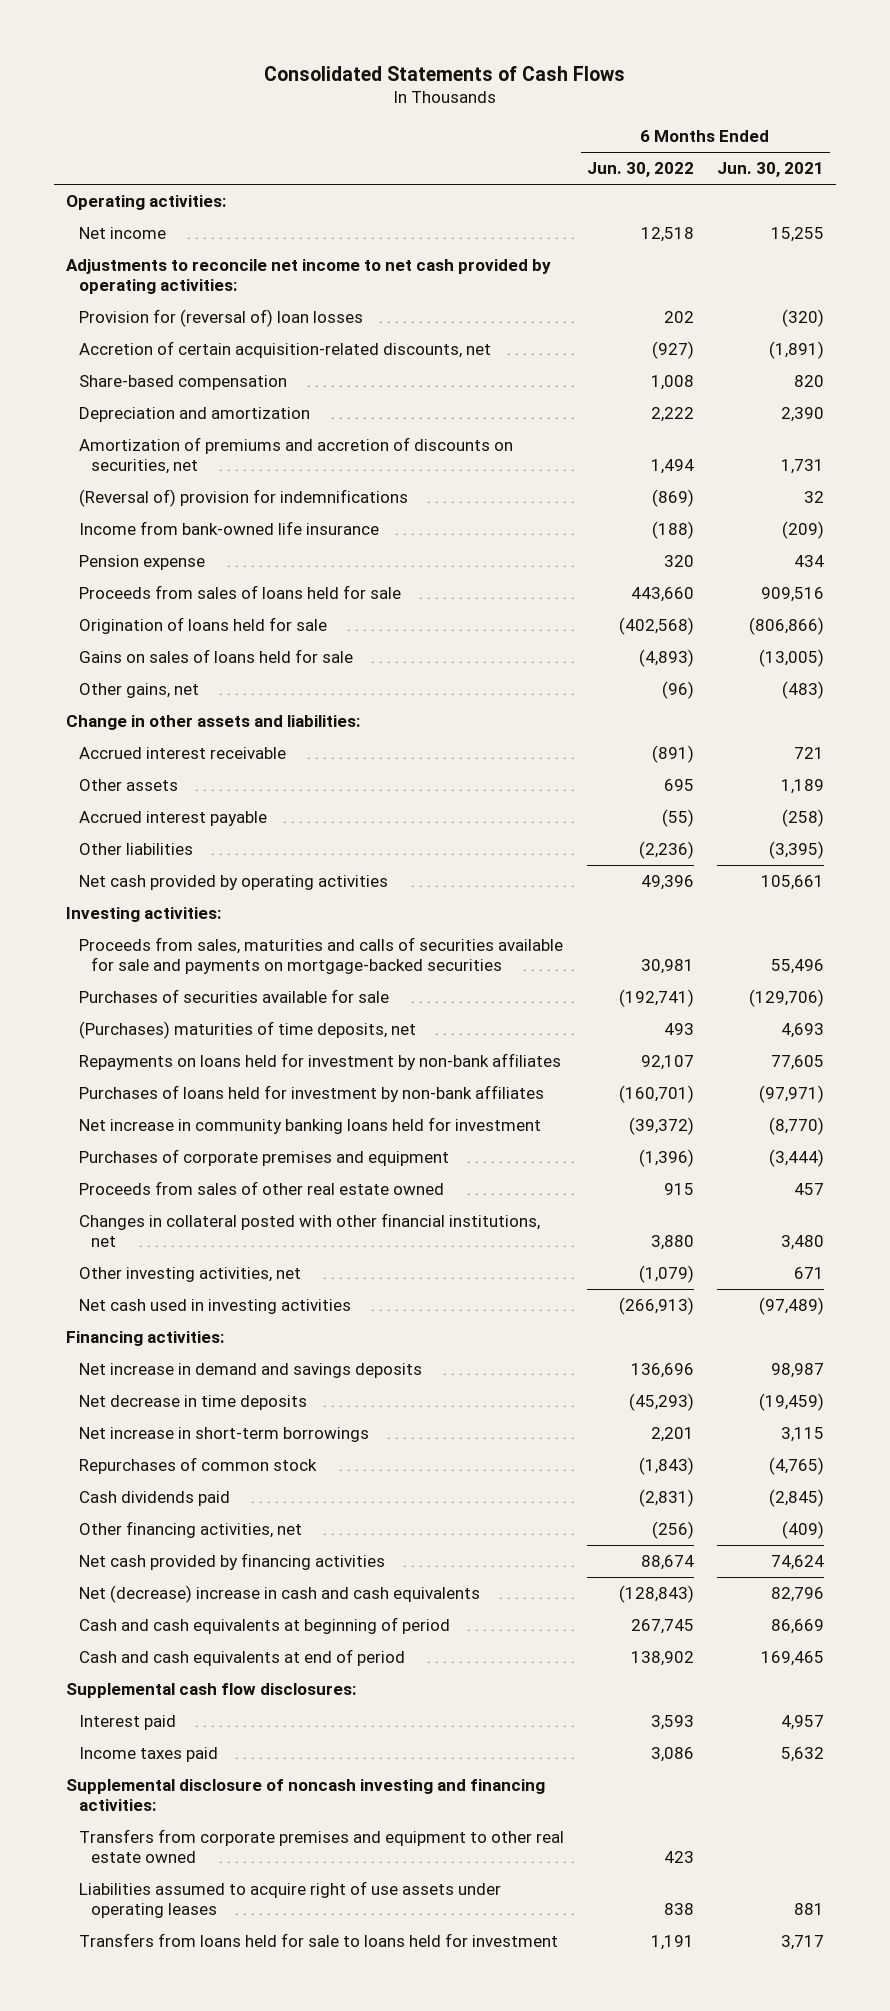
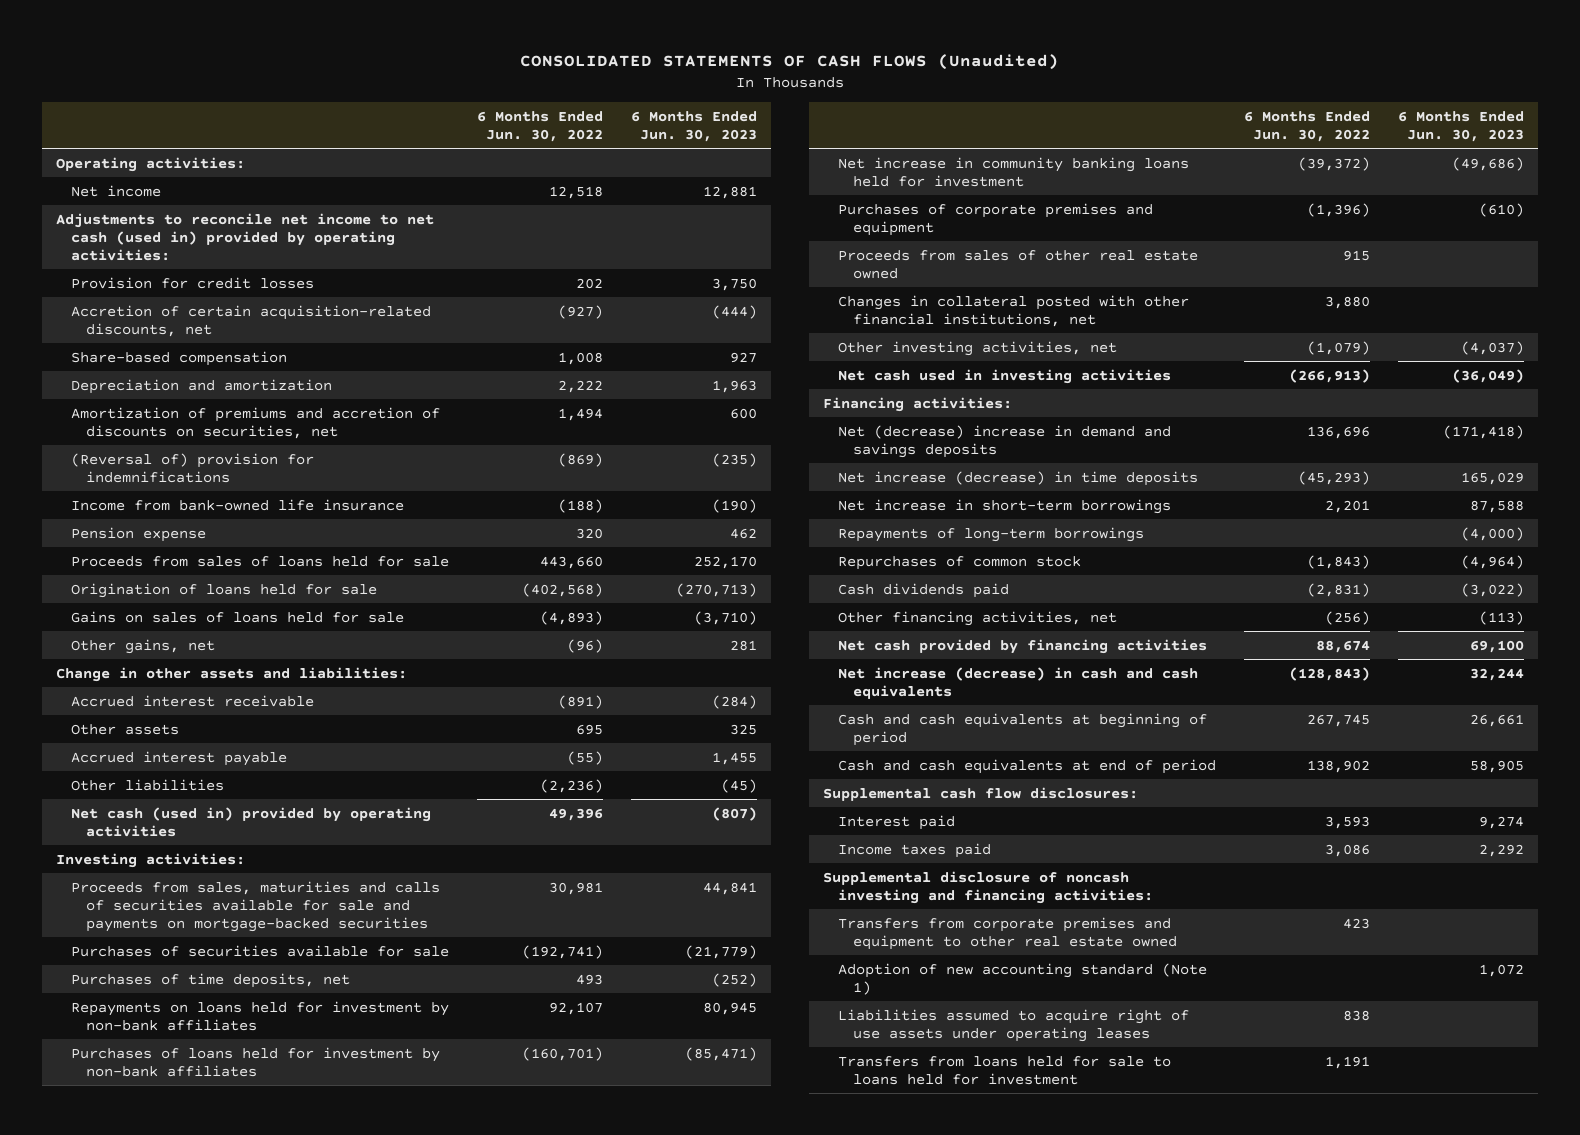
[264,65,626,81] Consolidated Statements of Cash Flows -> [519,54,1059,71] CONSOLIDATED STATEMENTS OF CASH FLOWS (Unaudited)
[717,162,825,178] Jun. 30, 2021 -> none
none -> [630,110,757,142] 6 Months Ended Jun. 30, 2023
[78,309,363,328] Provision for (reversal of) loan losses -> none
[66,259,552,294] Adjustments to reconcile net income to net cash provided by operating activities: -> [55,212,434,261] Adjustments to reconcile net income to net cash (used in) provided by operating activities:
none -> [71,276,315,289] Provision for credit losses
[78,875,388,891] Net cash provided by operating activities -> [71,806,432,837] Net cash (used in) provided by operating activities
[78,1021,416,1040] (Purchases) maturities of time deposits, net -> [71,972,351,988] Purchases of time deposits, net
[78,1363,422,1379] Net increase in demand and savings deposits -> [838,424,1172,458] Net (decrease) increase in demand and savings deposits
[78,1395,307,1411] Net decrease in time deposits -> [838,470,1199,486] Net increase (decrease) in time deposits
none -> [838,526,1145,542] Repayments of long-term borrowings
[78,1585,480,1604] Net (decrease) increase in cash and cash equivalents -> [838,666,1199,699] Net increase (decrease) in cash and cash equivalents
none -> [838,962,1208,995] Adoption of new accounting standard (Note 1)

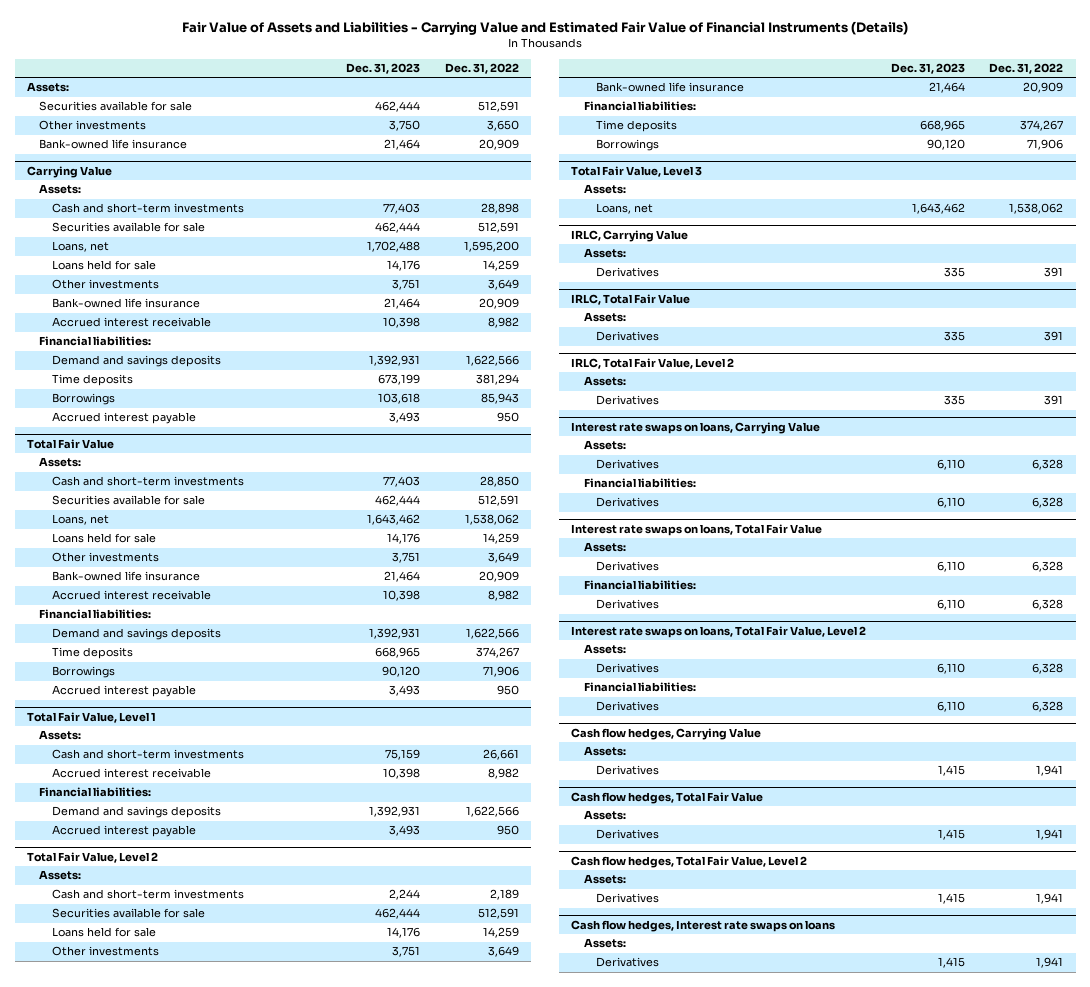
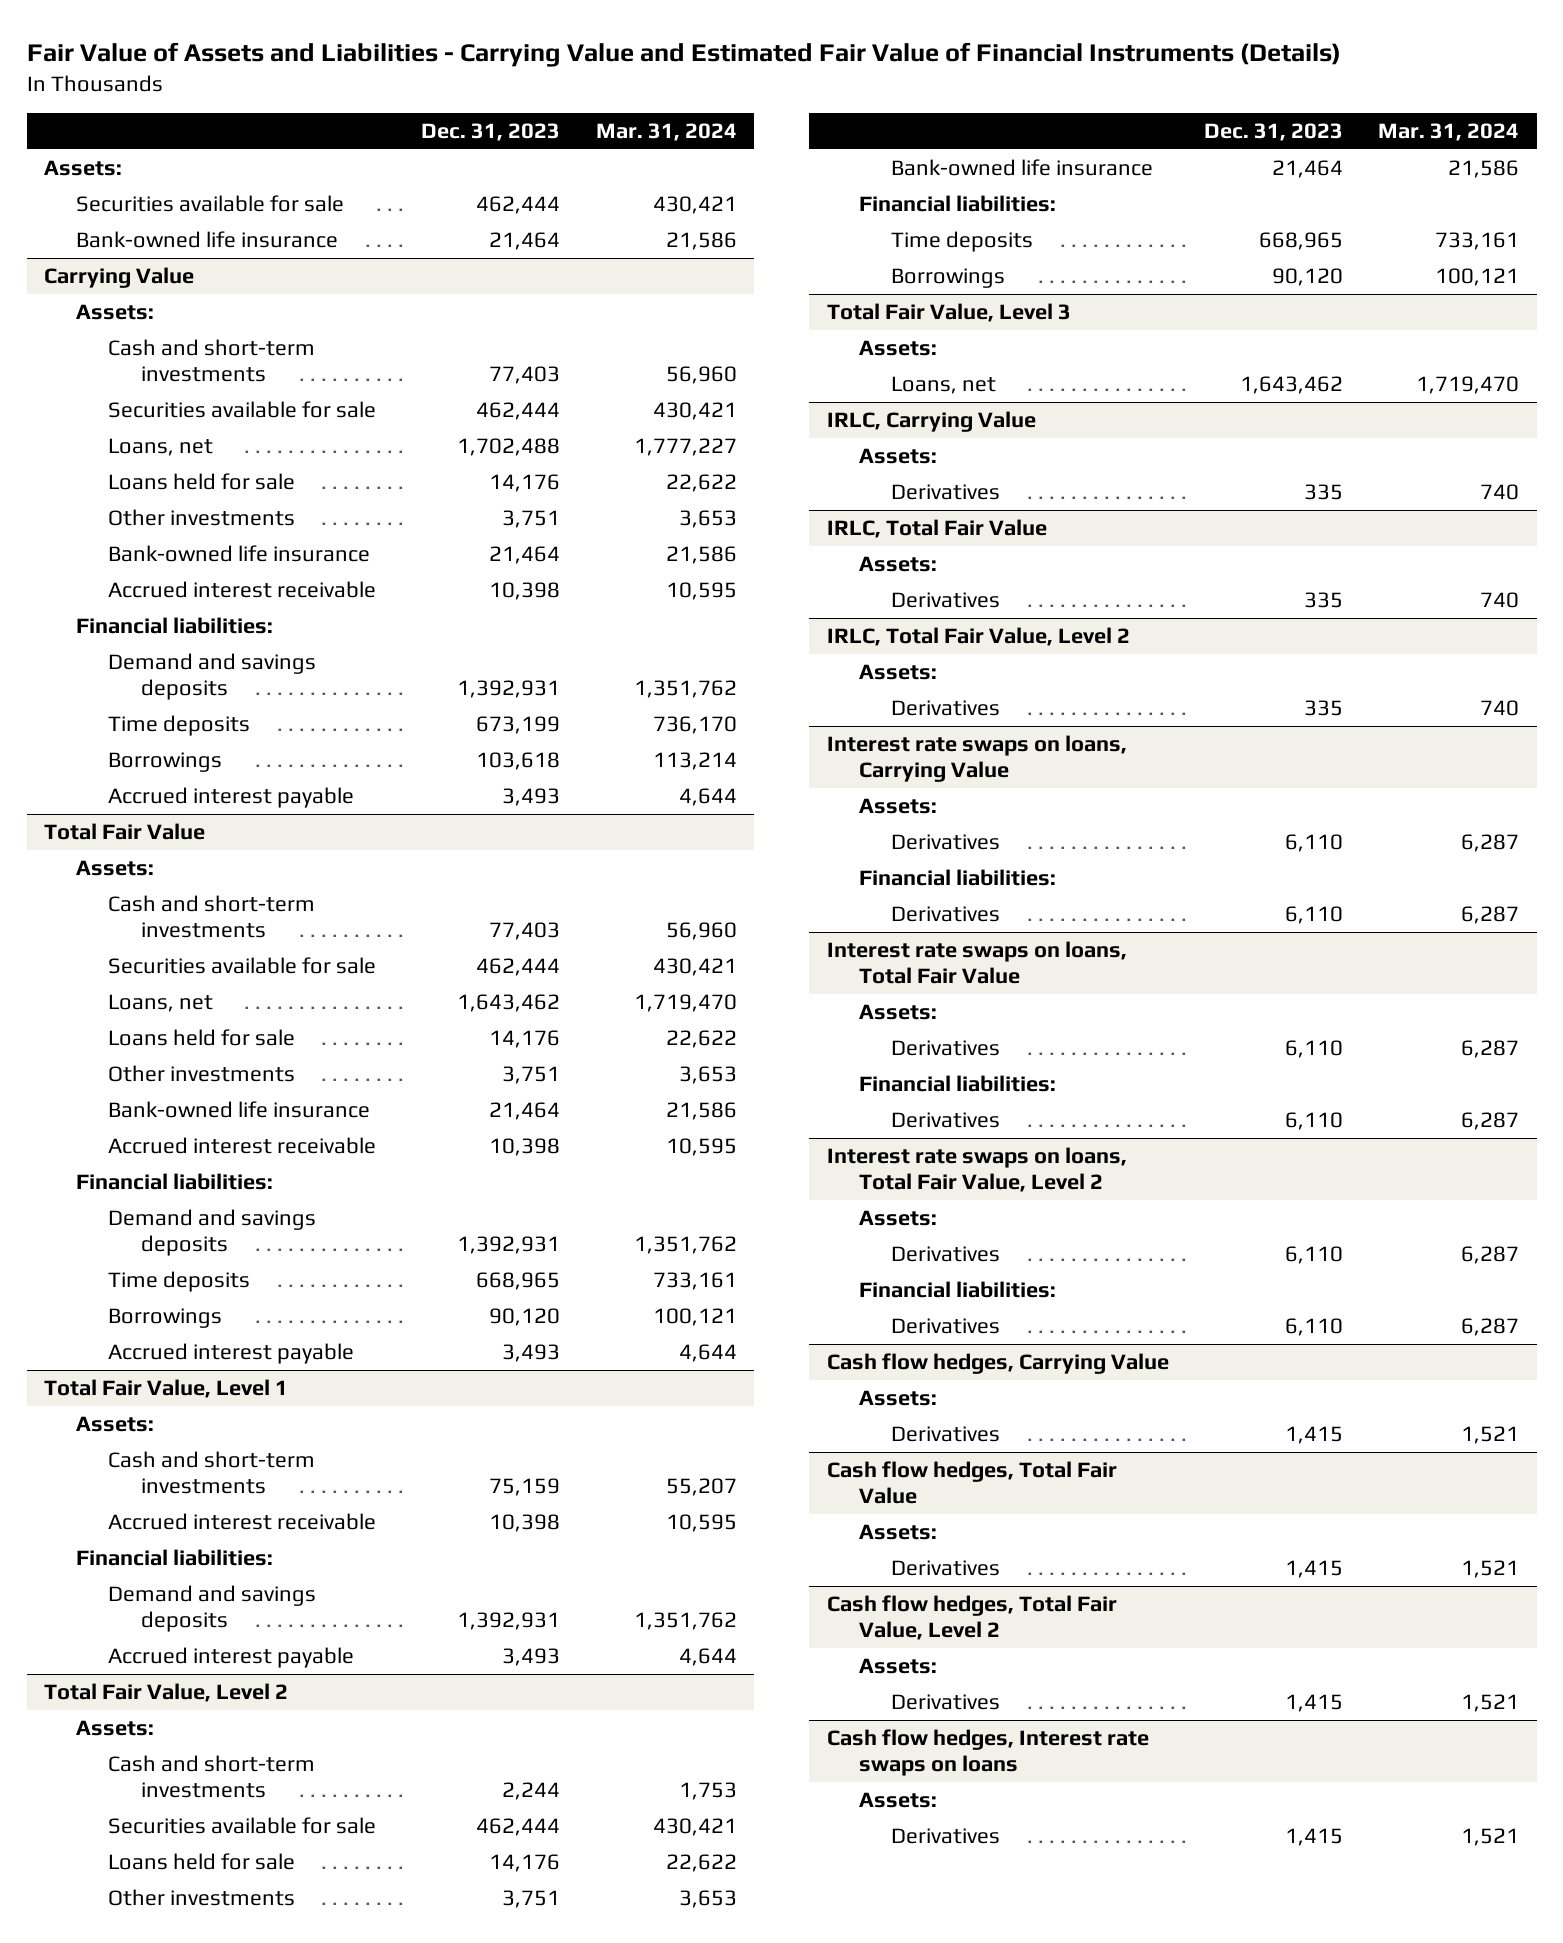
[444,62,519,74] Dec. 31, 2022 -> none
none -> [595,122,737,141] Mar. 31, 2024
[39,120,147,131] Other investments -> none

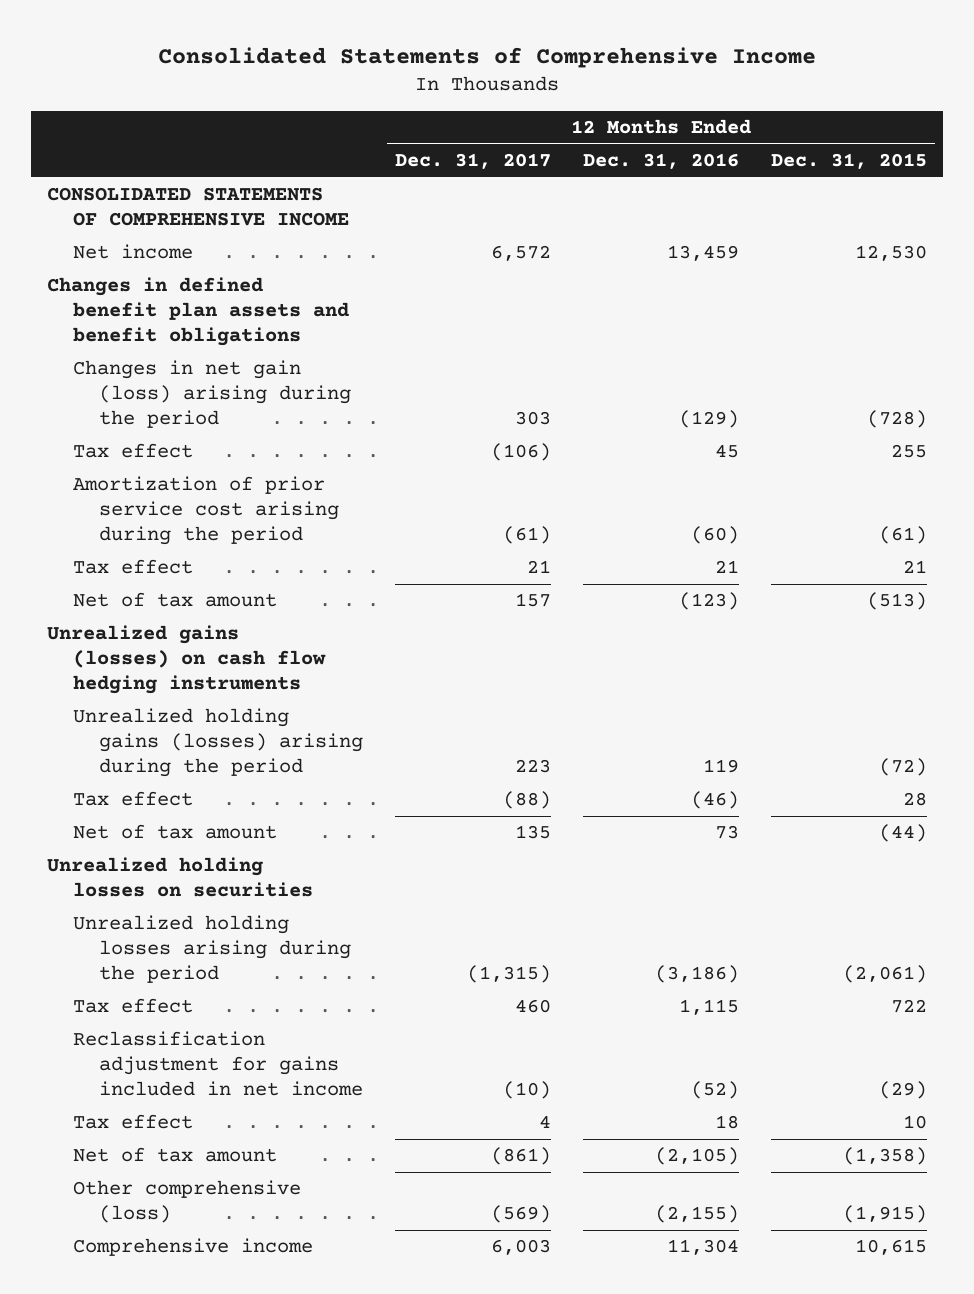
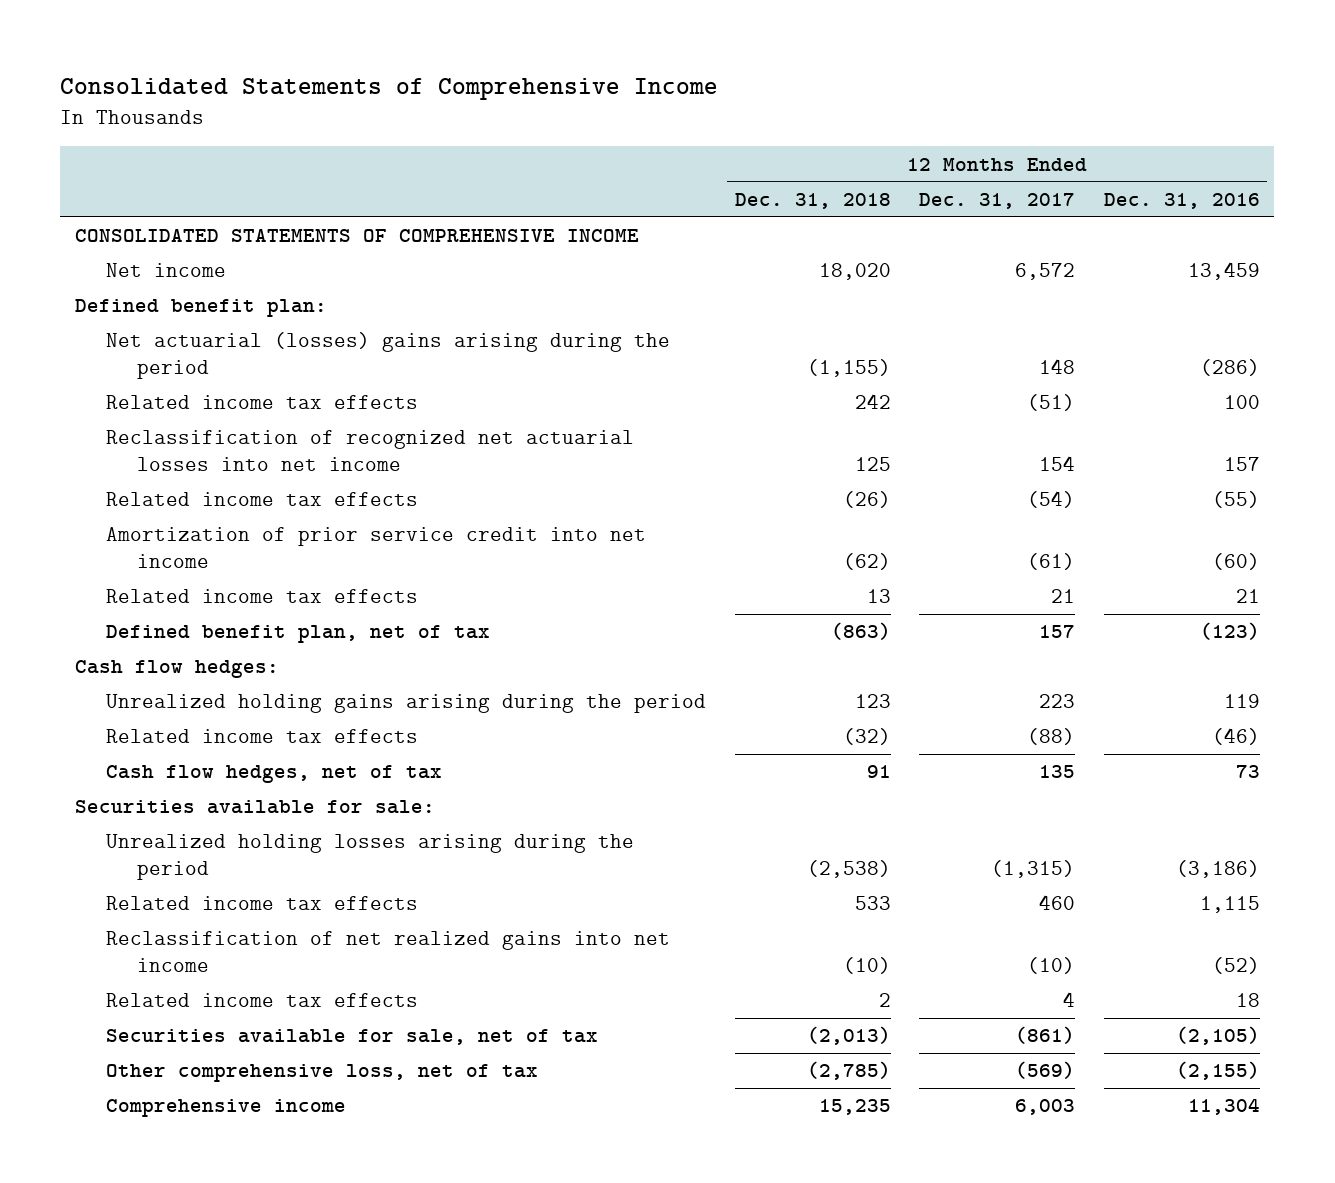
[771,153,928,170] Dec. 31, 2015 -> none
none -> [734,193,891,210] Dec. 31, 2018
[46,277,349,347] Changes in defined benefit plan assets and benefit obligations -> [74,299,327,318] Defined benefit plan:
[72,360,351,429] Changes in net gain (loss) arising during the period -> [105,332,670,379] Net actuarial (losses) gains arising during the period
[514,411,551,426] 303 -> [1039,358,1076,374] 148
[678,410,739,429] (129) -> [1199,358,1260,376] (286)
[72,443,193,459] Tax effect -> [105,395,418,410] Related income tax effects
[490,443,551,462] (106) -> [1027,394,1076,412] (51)
[714,444,739,459] 45 -> [1223,395,1260,410] 100
none -> [105,430,634,471] Reclassification of recognized net actuarial losses into net income
none -> [105,492,418,507] Related income tax effects
[72,476,339,546] Amortization of prior service cost arising during the period -> [105,527,646,568] Amortization of prior service credit into net income
[72,559,193,575] Tax effect -> [105,589,418,604] Related income tax effects
[72,592,277,608] Net of tax amount -> [105,625,490,644] Defined benefit plan, net of tax
[46,625,326,695] Unrealized gains (losses) on cash flow hedging instruments -> [74,660,279,679] Cash flow hedges:
[72,708,363,778] Unrealized holding gains (losses) arising during the period -> [105,694,706,714] Unrealized holding gains arising during the period
[72,791,193,807] Tax effect -> [105,729,418,744] Related income tax effects
[72,824,277,840] Net of tax amount -> [105,765,442,784] Cash flow hedges, net of tax
[46,857,313,898] Unrealized holding losses on securities -> [74,800,435,815] Securities available for sale:
[72,998,193,1014] Tax effect -> [105,896,418,911] Related income tax effects
[72,1031,363,1097] Reclassification adjustment for gains included in net income -> [105,931,670,972] Reclassification of net realized gains into net income
[72,1114,193,1130] Tax effect -> [105,993,418,1008] Related income tax effects
[72,1147,277,1163] Net of tax amount -> [105,1029,598,1046] Securities available for sale, net of tax
[72,1180,301,1224] Other comprehensive (loss) -> [105,1064,538,1083] Other comprehensive loss, net of tax

